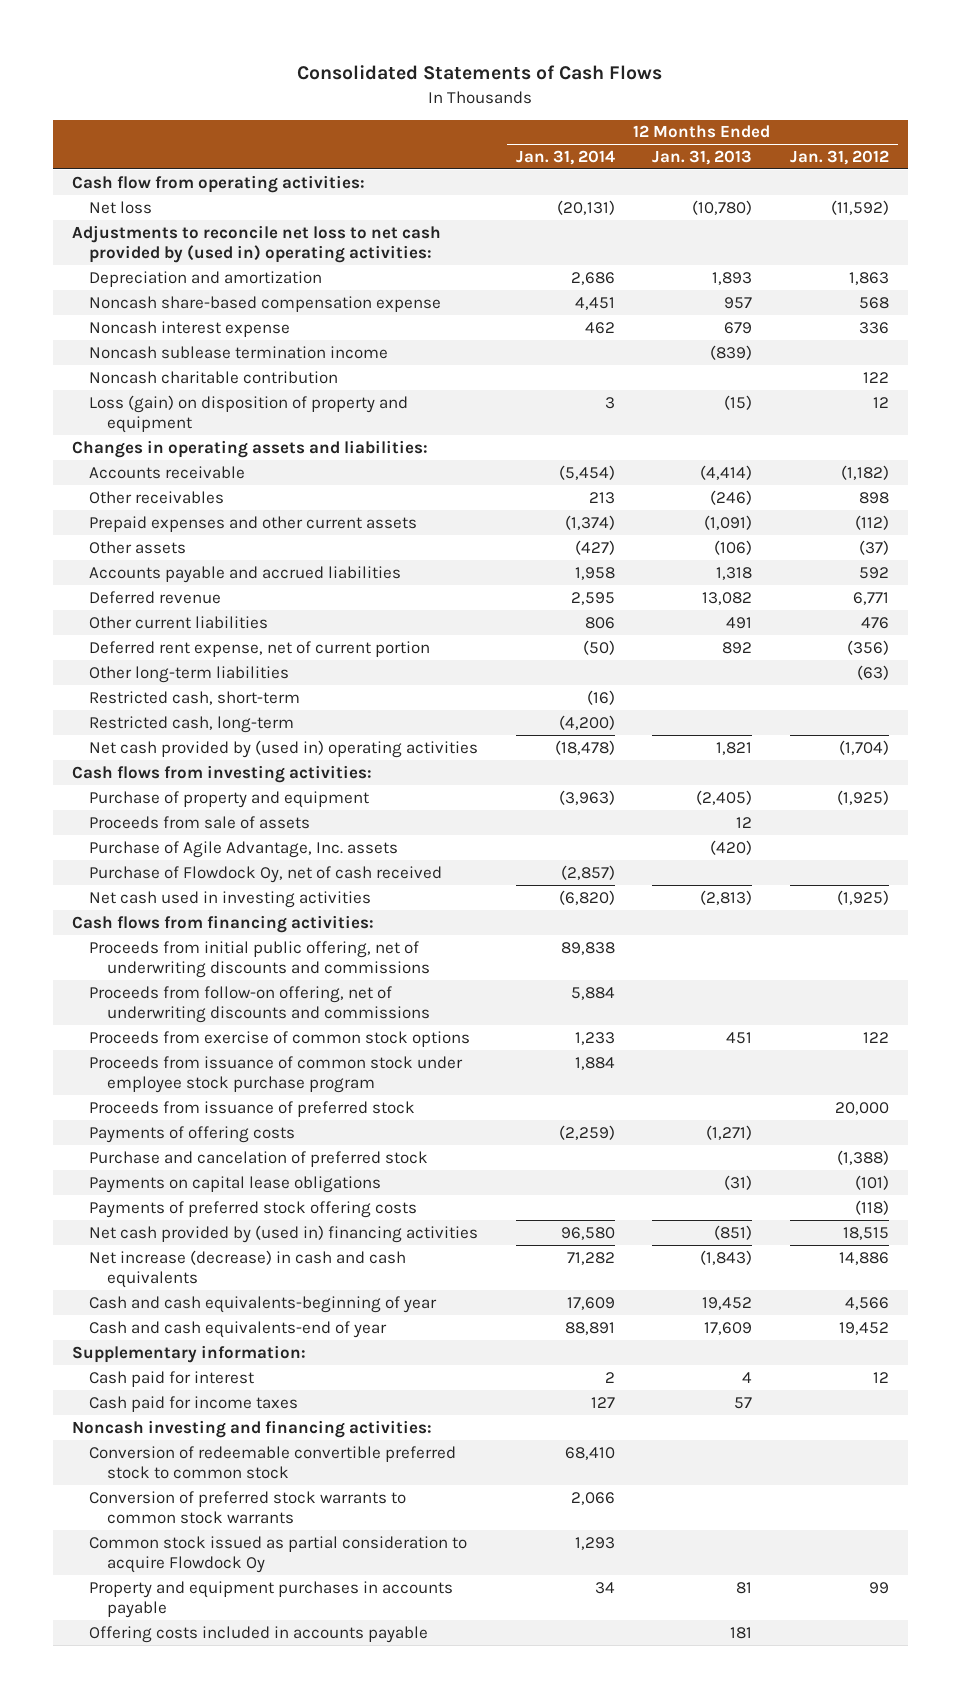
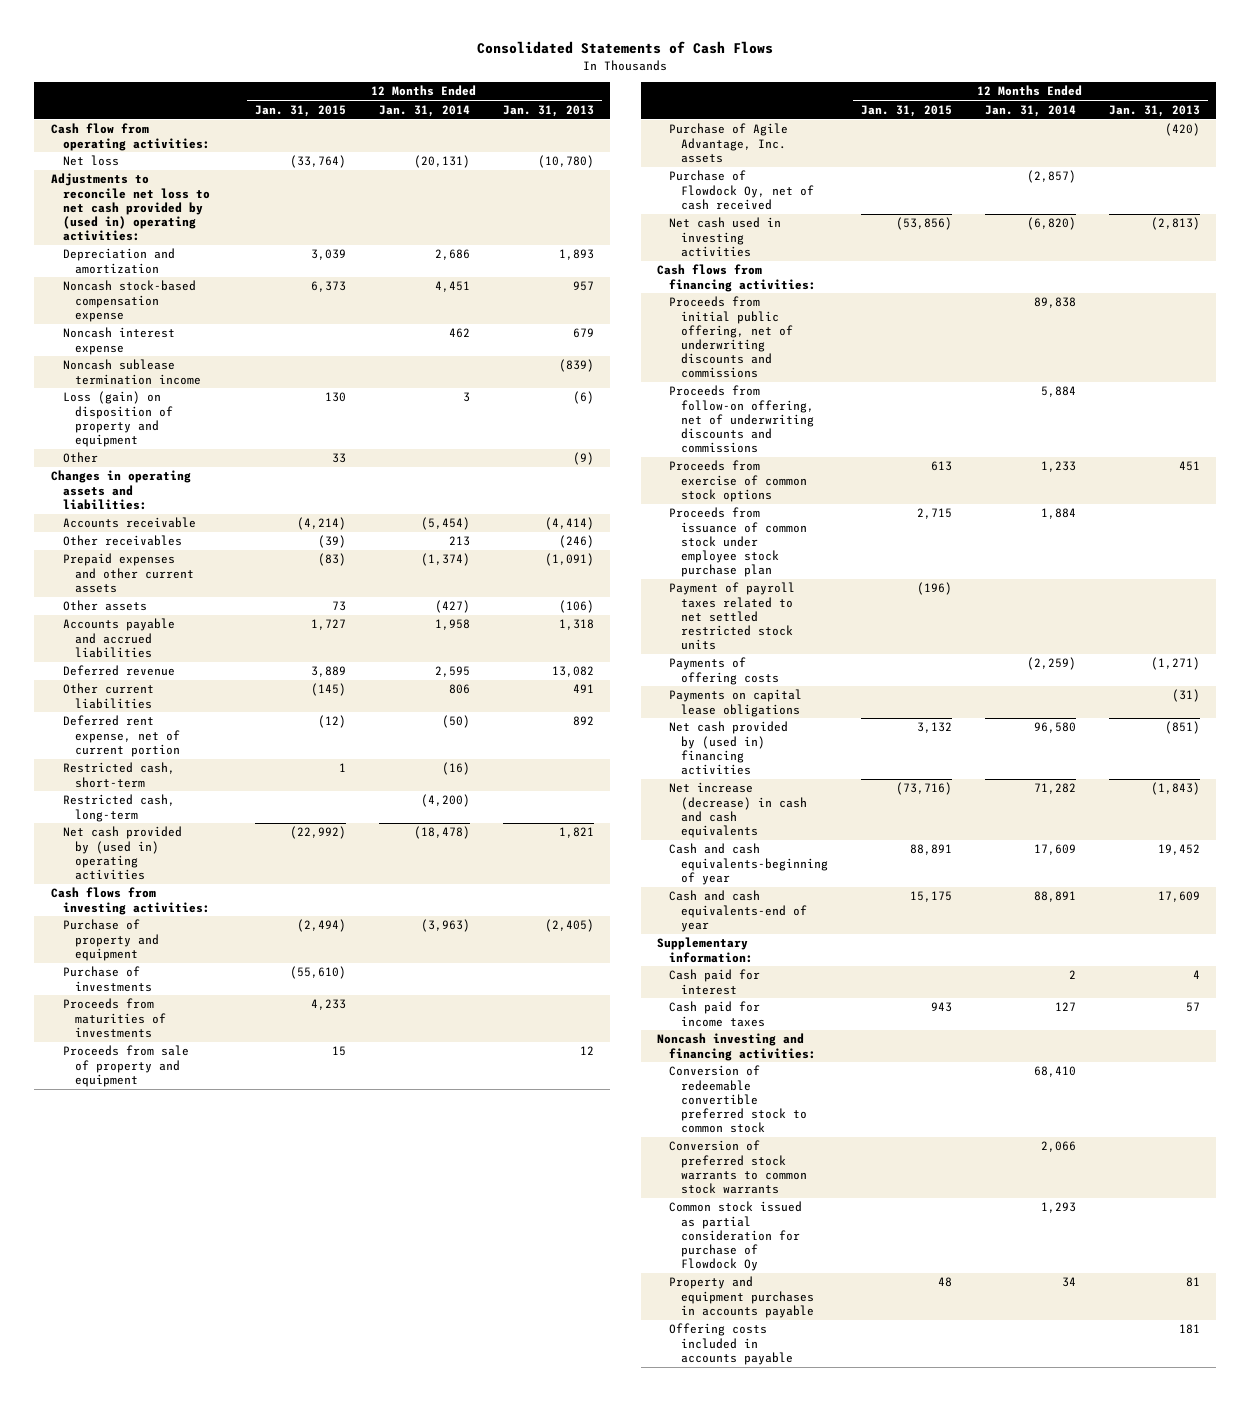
[789,150,889,166] Jan. 31, 2012 -> none
none -> [254,104,346,117] Jan. 31, 2015
[89,295,442,312] Noncash share-based compensation expense -> [62,280,196,322] Noncash stock-based compensation expense
[89,370,339,384] Noncash charitable contribution -> none
[724,394,753,410] (15) -> [572,391,594,405] (6)
none -> [62,452,98,464] Other
[89,665,290,683] Other long-term liabilities -> none
none -> [62,966,153,992] Purchase of investments
none -> [62,998,167,1038] Proceeds from maturities of investments
[89,815,311,829] Proceeds from sale of assets -> [62,1045,189,1087] Proceeds from sale of property and equipment
[89,1100,416,1117] Proceeds from issuance of preferred stock -> none
[89,1055,464,1094] Proceeds from issuance of common stock under employee stock purchase program -> [669,507,808,577] Proceeds from issuance of common stock under employee stock purchase plan
none -> [669,582,796,650] Payment of payroll taxes related to net settled restricted stock units
[89,1150,429,1167] Purchase and cancelation of preferred stock -> none
[89,1200,418,1218] Payments of preferred stock offering costs -> none
[89,1535,468,1574] Common stock issued as partial consideration to acquire Flowdock Oy -> [669,1201,803,1271] Common stock issued as partial consideration for purchase of Flowdock Oy

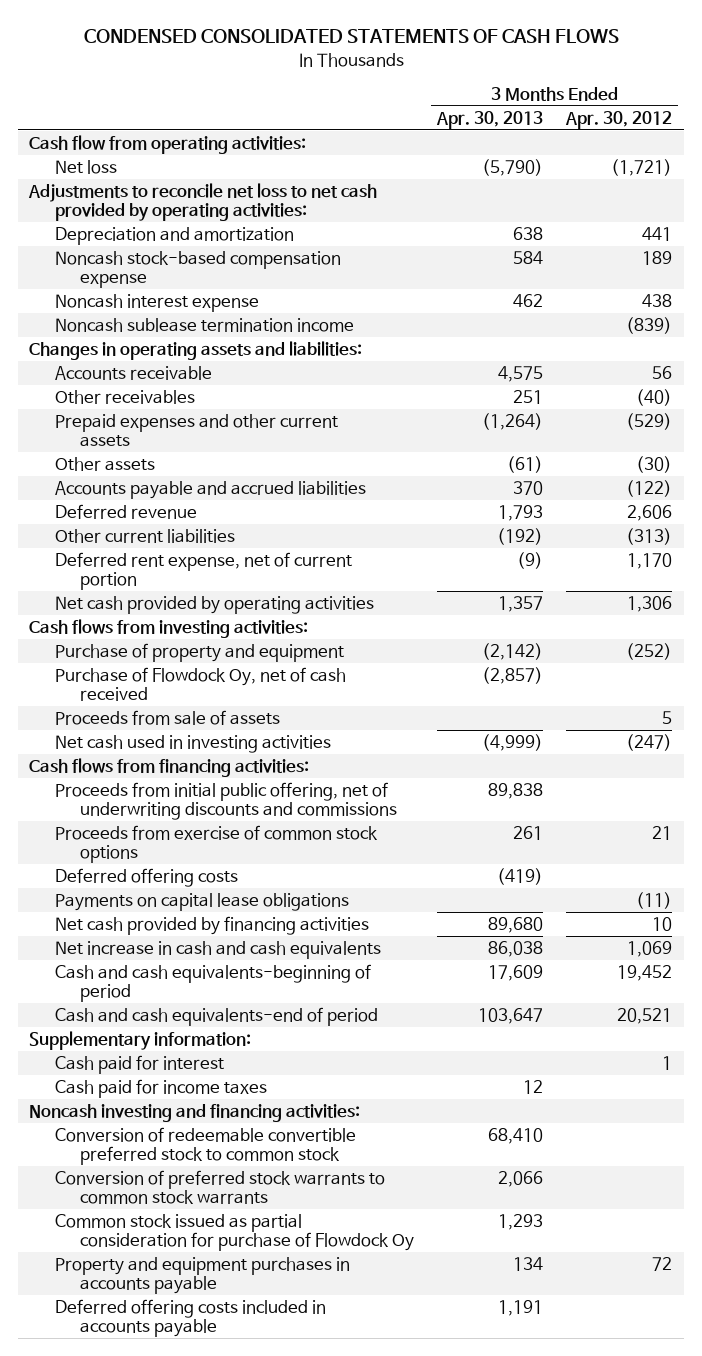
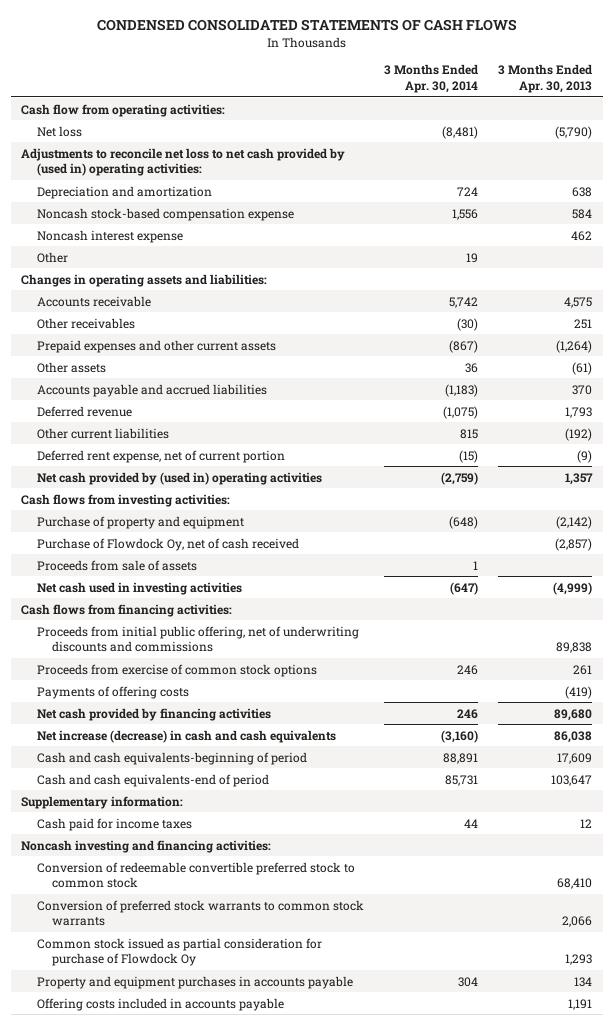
[565,110,673,129] Apr. 30, 2012 -> none
none -> [384,64,479,94] 3 Months Ended Apr. 30, 2014
[28,182,378,221] Adjustments to reconcile net loss to net cash provided by operating activities: -> [21,147,346,177] Adjustments to reconcile net loss to net cash provided by (used in) operating activities:
[54,317,354,332] Noncash sublease termination income -> none
none -> [36,251,68,263] Other
[54,595,374,614] Net cash provided by operating activities -> [36,471,322,485] Net cash provided by (used in) operating activities
[54,892,349,911] Payments on capital lease obligations -> none
[54,867,238,887] Deferred offering costs -> [36,685,189,699] Payments of offering costs
[54,940,381,959] Net increase in cash and cash equivalents -> [36,729,336,743] Net increase (decrease) in cash and cash equivalents
[54,1054,224,1074] Cash paid for interest -> none
[54,1298,326,1337] Deferred offering costs included in accounts payable -> [36,997,284,1011] Offering costs included in accounts payable

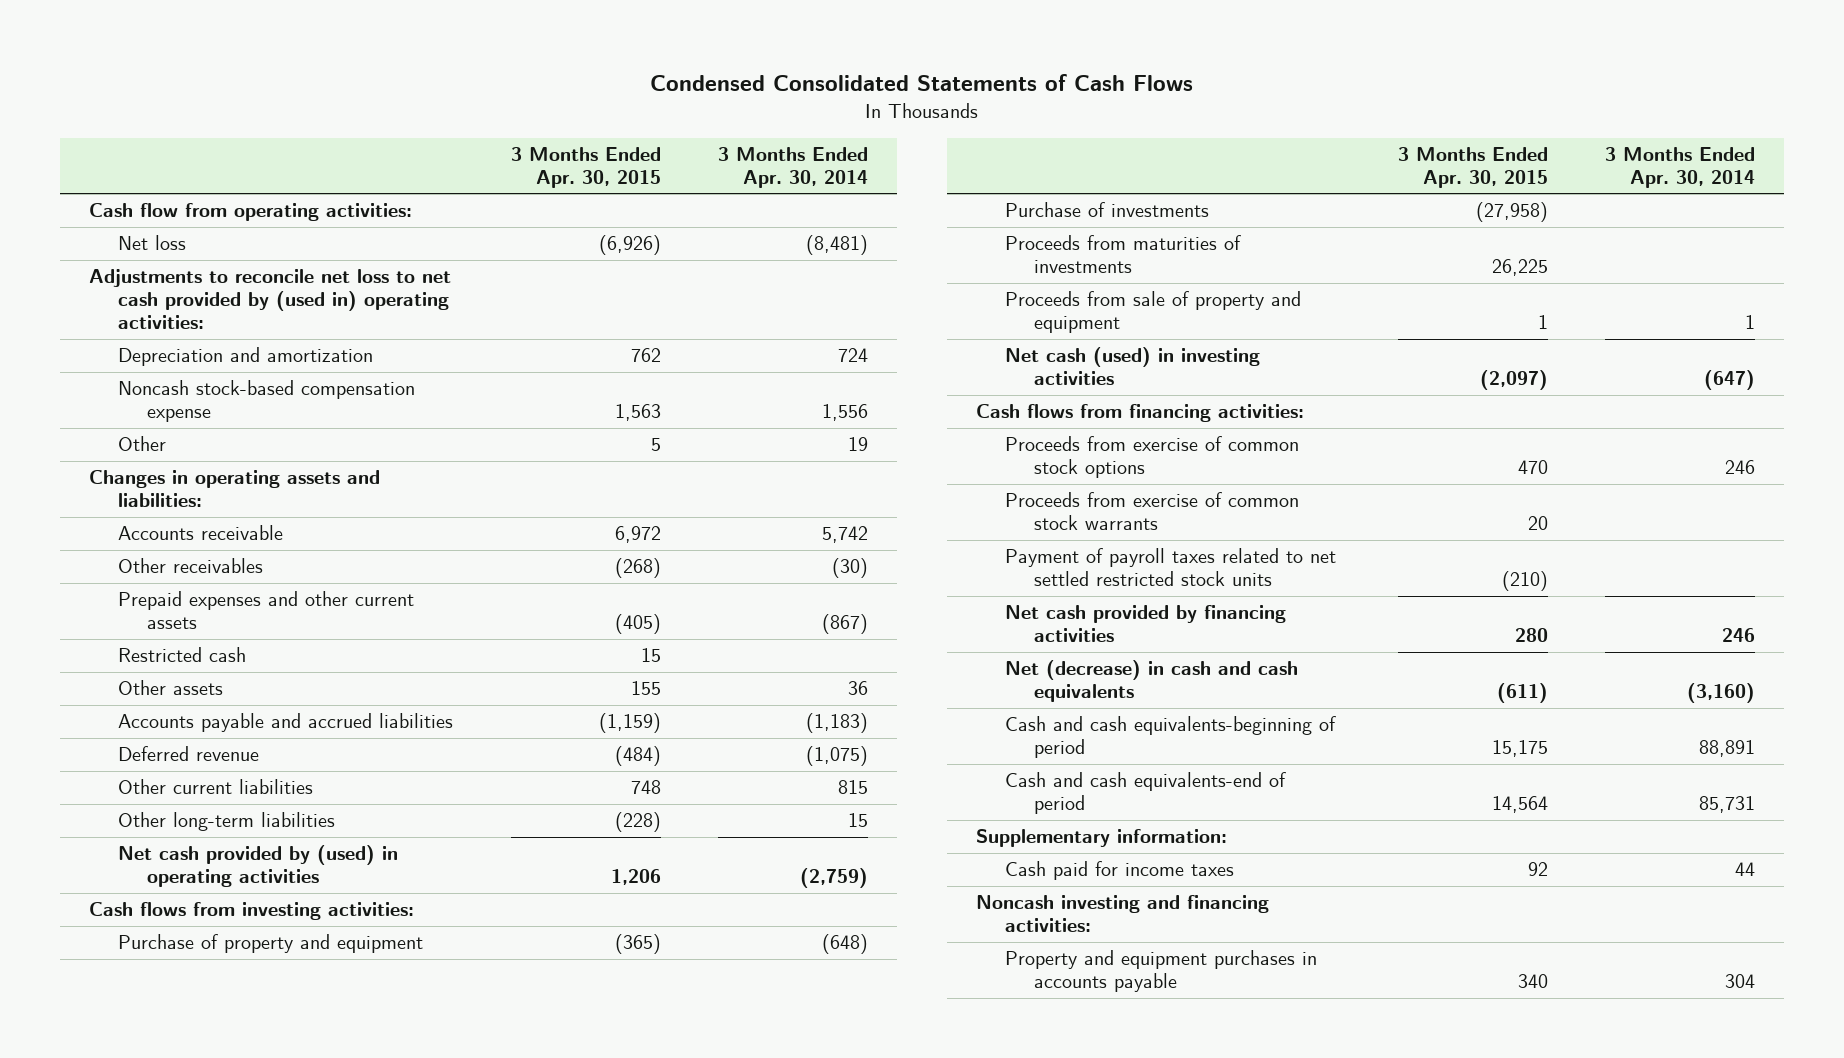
[96,19,517,32] CONDENSED CONSOLIDATED STATEMENTS OF CASH FLOWS -> [650,73,1194,91] Condensed Consolidated Statements of Cash Flows
[498,64,593,94] 3 Months Ended Apr. 30, 2013 -> none
none -> [510,146,661,188] 3 Months Ended Apr. 30, 2015
[36,229,183,243] Noncash interest expense -> none
none -> [117,647,246,663] Restricted cash
[36,449,285,463] Deferred rent expense, net of current portion -> none
none -> [117,812,335,832] Other long-term liabilities
[36,471,322,485] Net cash provided by (used in) operating activities -> [117,845,398,888] Net cash provided by (used) in operating activities
[36,537,299,551] Purchase of Flowdock Oy, net of cash received -> none
none -> [1004,202,1209,218] Purchase of investments
none -> [1004,235,1241,274] Proceeds from maturities of investments
[36,559,197,571] Proceeds from sale of assets -> [1004,291,1301,334] Proceeds from sale of property and equipment
[36,581,242,595] Net cash used in investing activities -> [1004,347,1260,386] Net cash (used) in investing activities
[36,625,359,653] Proceeds from initial public offering, net of underwriting discounts and commissions -> none
[36,685,189,699] Payments of offering costs -> none
none -> [1004,492,1299,531] Proceeds from exercise of common stock warrants
none -> [1004,548,1336,587] Payment of payroll taxes related to net settled restricted stock units
[36,729,336,743] Net increase (decrease) in cash and cash equivalents -> [1004,660,1298,703] Net (decrease) in cash and cash equivalents
[36,861,355,889] Conversion of redeemable convertible preferred stock to common stock -> none
[36,899,364,927] Conversion of preferred stock warrants to common stock warrants -> none
[36,937,322,967] Common stock issued as partial consideration for purchase of Flowdock Oy -> none
[36,997,284,1011] Offering costs included in accounts payable -> none

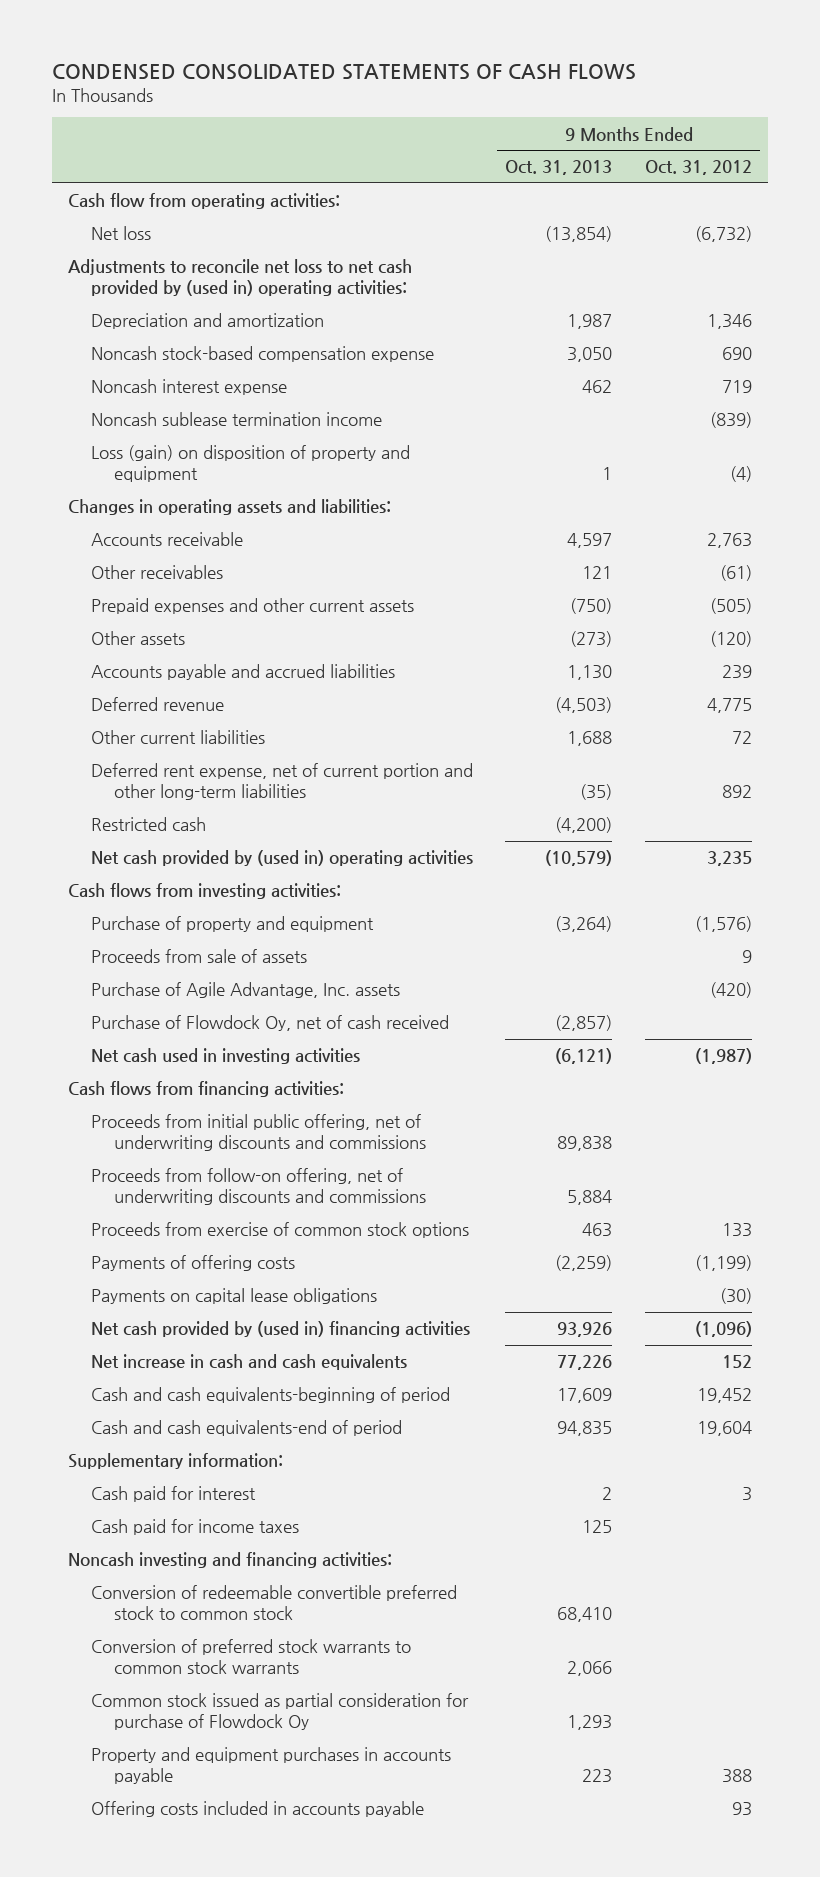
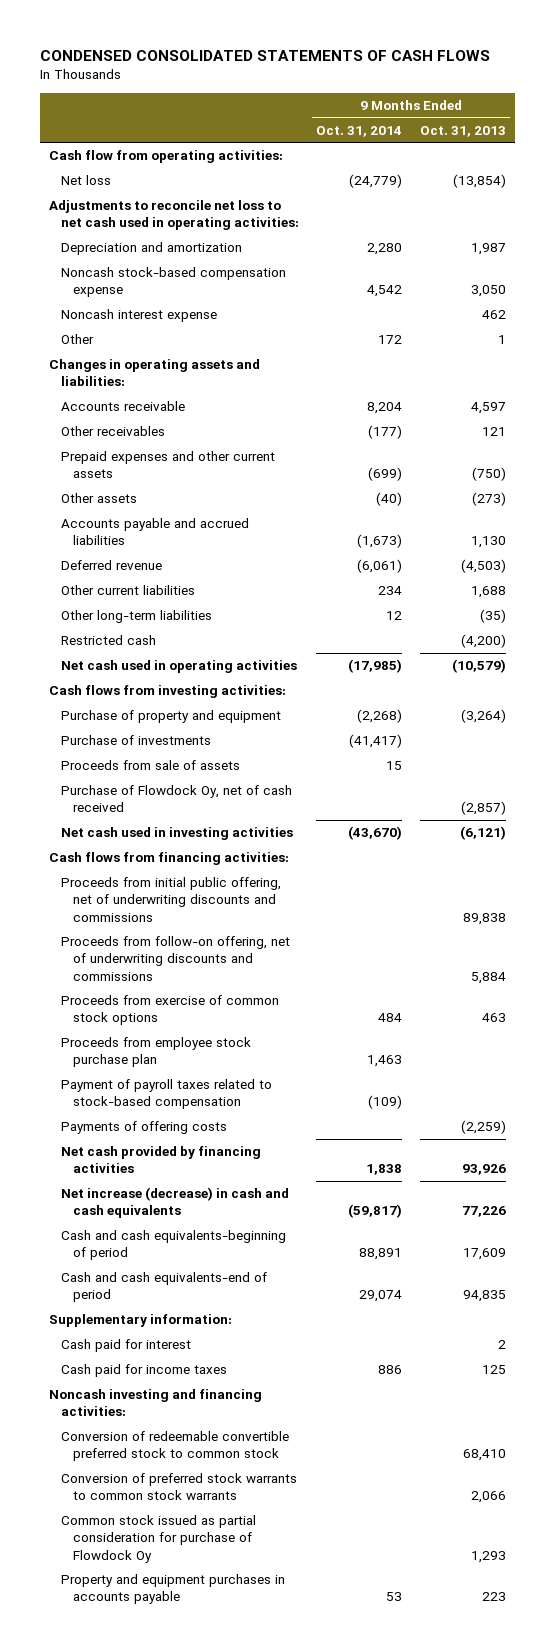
[644,160,752,176] Oct. 31, 2012 -> none
none -> [316,125,403,137] Oct. 31, 2014
[67,259,412,297] Adjustments to reconcile net loss to net cash provided by (used in) operating activities: -> [48,200,300,231] Adjustments to reconcile net loss to net cash used in operating activities:
[91,412,383,427] Noncash sublease termination income -> none
[91,445,411,483] Loss (gain) on disposition of property and equipment -> none
none -> [61,334,95,345] Other
[91,763,474,801] Deferred rent expense, net of current portion and other long-term liabilities -> none
none -> [61,610,213,624] Other long-term liabilities
[91,850,474,867] Net cash provided by (used in) operating activities -> [61,660,298,674] Net cash used in operating activities
none -> [61,735,212,746] Purchase of investments
[91,982,401,999] Purchase of Agile Advantage, Inc. assets -> none
none -> [61,1037,252,1068] Proceeds from employee stock purchase plan
none -> [61,1079,273,1110] Payment of payroll taxes related to stock-based compensation
[91,1288,378,1305] Payments on capital lease obligations -> none
[91,1321,471,1338] Net cash provided by (used in) financing activities -> [61,1146,262,1174] Net cash provided by financing activities
[91,1354,408,1371] Net increase in cash and cash equivalents -> [61,1187,290,1219] Net increase (decrease) in cash and cash equivalents
[91,1801,425,1818] Offering costs included in accounts payable -> none

